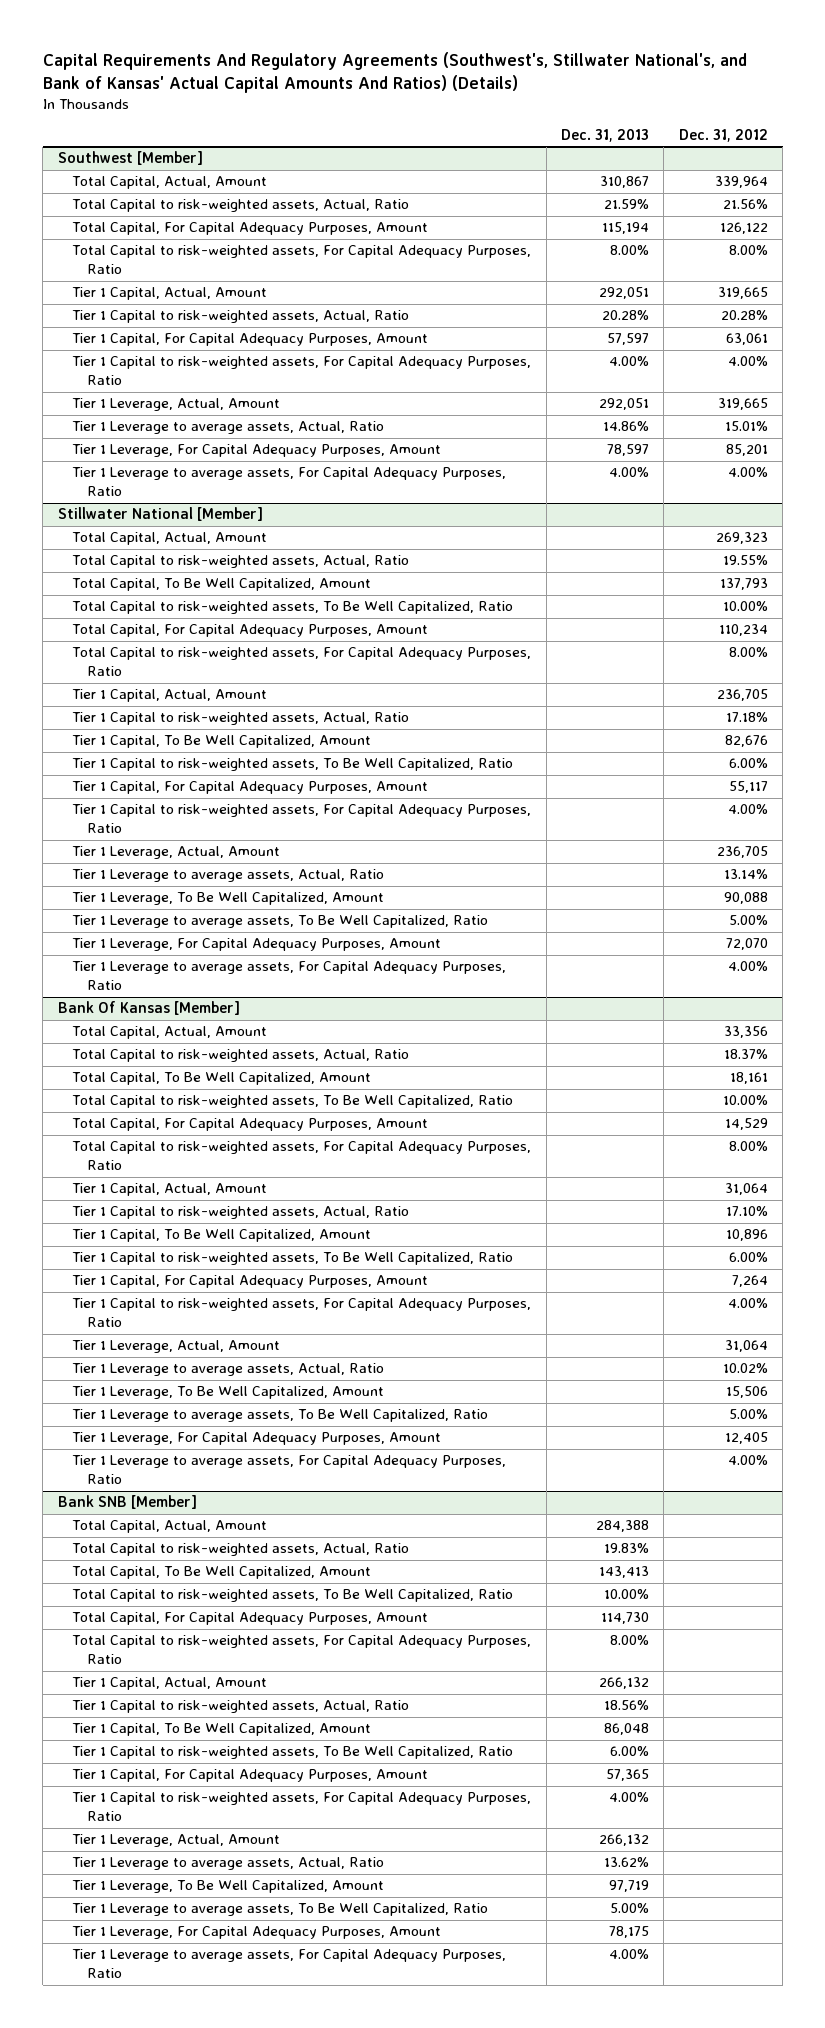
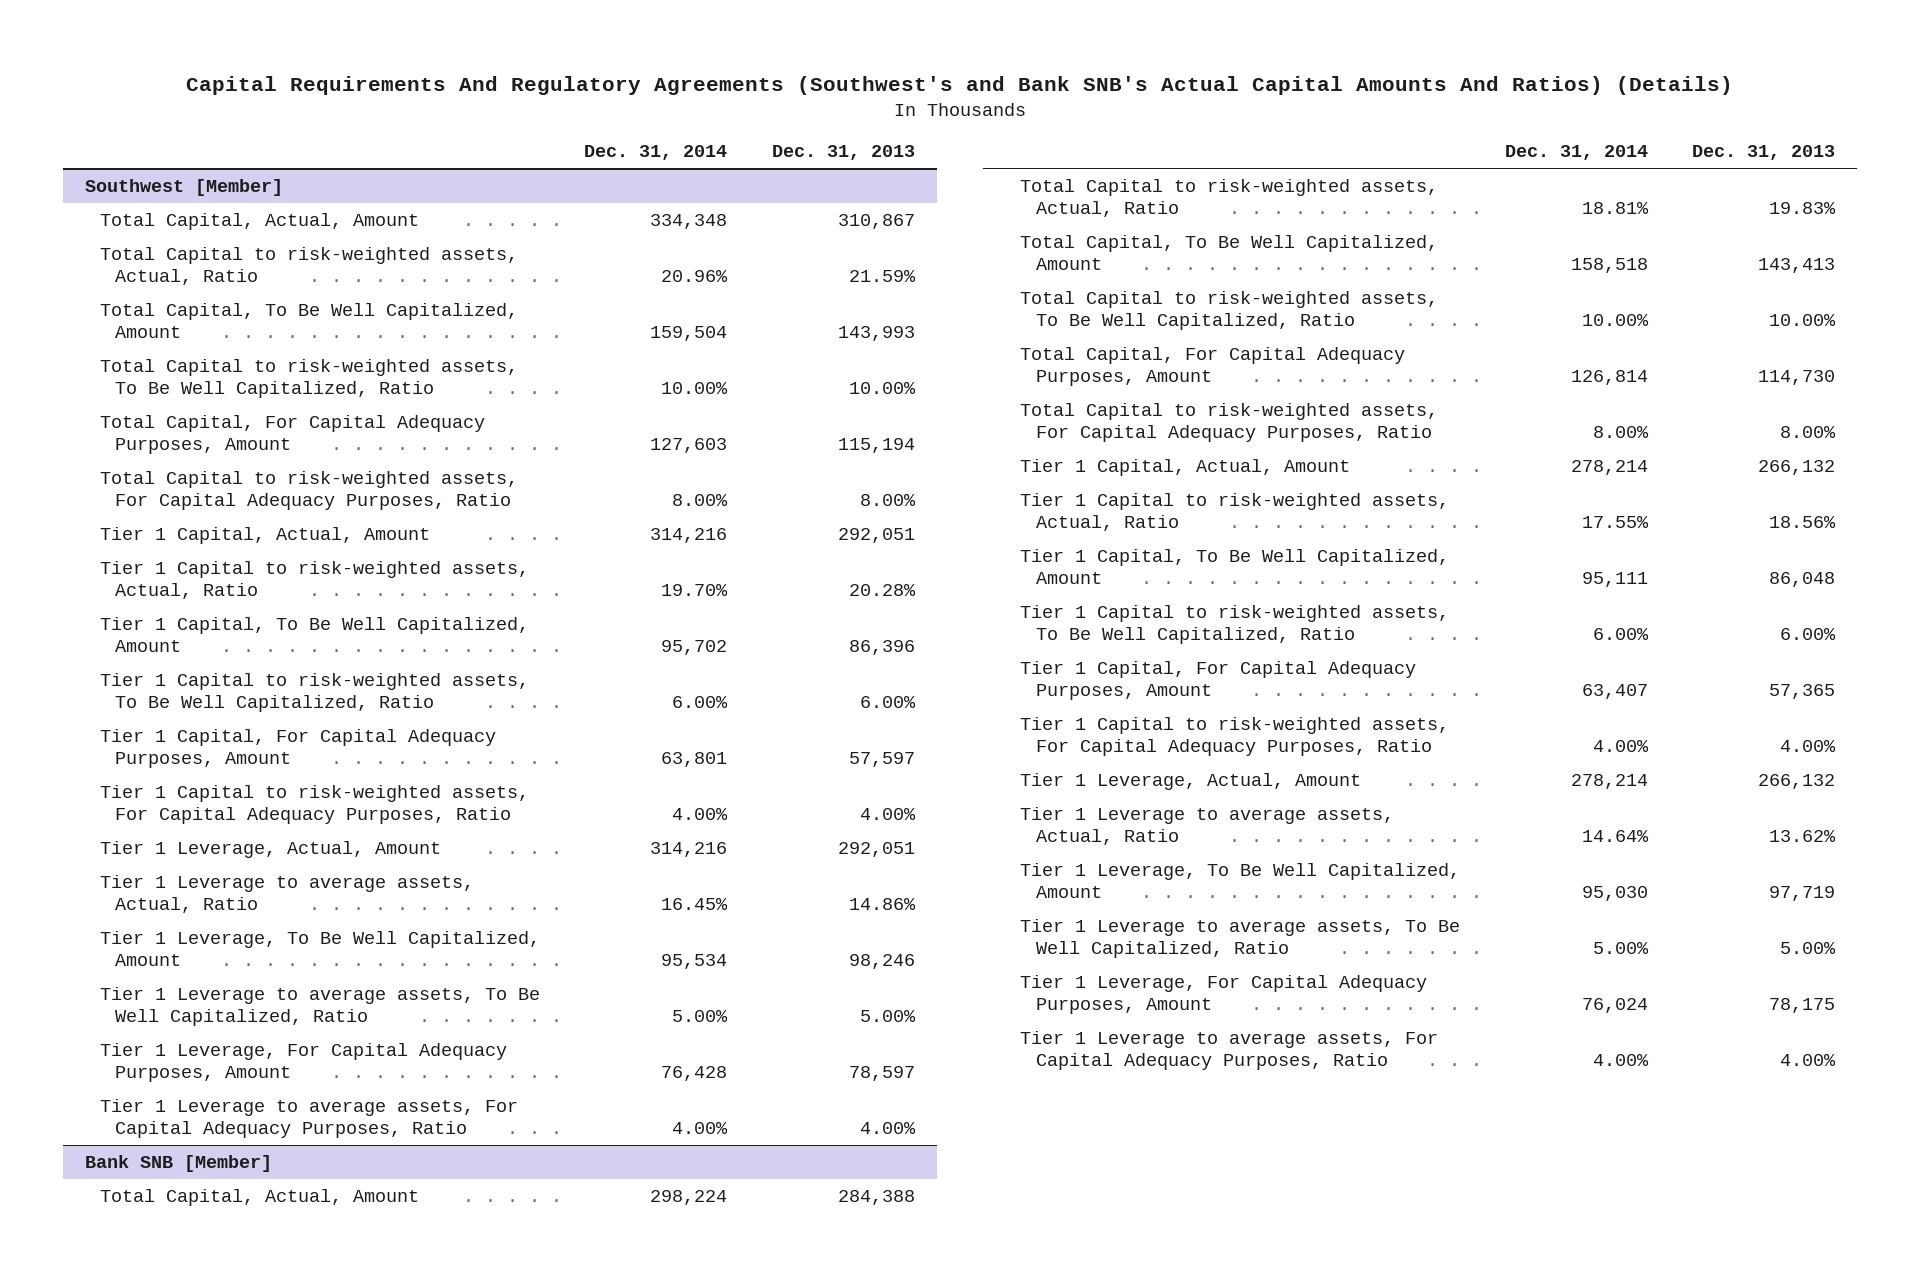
[42,51,747,93] Capital Requirements And Regulatory Agreements (Southwest's, Stillwater National's, and Bank of Kansas' Actual Capital Amounts And Ratios) (Details) -> [185,76,1733,96] Capital Requirements And Regulatory Agreements (Southwest's and Bank SNB's Actual Capital Amounts And Ratios) (Details)
[678,128,768,142] Dec. 31, 2012 -> none
none -> [584,145,728,161] Dec. 31, 2014
none -> [100,303,519,339] Total Capital, To Be Well Capitalized, Amount
none -> [100,359,519,399] Total Capital to risk-weighted assets, To Be Well Capitalized, Ratio
none -> [100,617,530,653] Tier 1 Capital, To Be Well Capitalized, Amount
none -> [100,673,530,713] Tier 1 Capital to risk-weighted assets, To Be Well Capitalized, Ratio
none -> [100,931,541,967] Tier 1 Leverage, To Be Well Capitalized, Amount
none -> [100,987,541,1027] Tier 1 Leverage to average assets, To Be Well Capitalized, Ratio
[57,507,263,522] Stillwater National [Member] -> none
[72,532,268,546] Total Capital, Actual, Amount -> none
[72,555,410,569] Total Capital to risk-weighted assets, Actual, Ratio -> none
[72,578,372,592] Total Capital, To Be Well Capitalized, Amount -> none
[72,601,514,615] Total Capital to risk-weighted assets, To Be Well Capitalized, Ratio -> none
[72,624,429,638] Total Capital, For Capital Adequacy Purposes, Amount -> none
[72,647,532,677] Total Capital to risk-weighted assets, For Capital Adequacy Purposes, Ratio -> none
[72,689,268,703] Tier 1 Capital, Actual, Amount -> none
[72,712,410,726] Tier 1 Capital to risk-weighted assets, Actual, Ratio -> none
[72,735,372,749] Tier 1 Capital, To Be Well Capitalized, Amount -> none
[72,758,514,772] Tier 1 Capital to risk-weighted assets, To Be Well Capitalized, Ratio -> none
[72,781,429,795] Tier 1 Capital, For Capital Adequacy Purposes, Amount -> none
[72,804,532,834] Tier 1 Capital to risk-weighted assets, For Capital Adequacy Purposes, Ratio -> none
[72,846,281,860] Tier 1 Leverage, Actual, Amount -> none
[72,869,385,883] Tier 1 Leverage to average assets, Actual, Ratio -> none
[72,892,385,906] Tier 1 Leverage, To Be Well Capitalized, Amount -> none
[72,915,489,929] Tier 1 Leverage to average assets, To Be Well Capitalized, Ratio -> none
[72,938,442,952] Tier 1 Leverage, For Capital Adequacy Purposes, Amount -> none
[72,961,507,991] Tier 1 Leverage to average assets, For Capital Adequacy Purposes, Ratio -> none
[57,1001,240,1016] Bank Of Kansas [Member] -> none
[72,1026,268,1040] Total Capital, Actual, Amount -> none
[72,1049,410,1063] Total Capital to risk-weighted assets, Actual, Ratio -> none
[72,1072,372,1086] Total Capital, To Be Well Capitalized, Amount -> none
[72,1095,514,1109] Total Capital to risk-weighted assets, To Be Well Capitalized, Ratio -> none
[72,1118,429,1132] Total Capital, For Capital Adequacy Purposes, Amount -> none
[72,1141,532,1171] Total Capital to risk-weighted assets, For Capital Adequacy Purposes, Ratio -> none
[72,1183,268,1197] Tier 1 Capital, Actual, Amount -> none
[72,1206,410,1220] Tier 1 Capital to risk-weighted assets, Actual, Ratio -> none
[72,1229,372,1243] Tier 1 Capital, To Be Well Capitalized, Amount -> none
[72,1252,514,1266] Tier 1 Capital to risk-weighted assets, To Be Well Capitalized, Ratio -> none
[72,1275,429,1289] Tier 1 Capital, For Capital Adequacy Purposes, Amount -> none
[72,1298,532,1328] Tier 1 Capital to risk-weighted assets, For Capital Adequacy Purposes, Ratio -> none
[72,1340,281,1354] Tier 1 Leverage, Actual, Amount -> none
[72,1363,385,1377] Tier 1 Leverage to average assets, Actual, Ratio -> none
[72,1386,385,1400] Tier 1 Leverage, To Be Well Capitalized, Amount -> none
[72,1409,489,1423] Tier 1 Leverage to average assets, To Be Well Capitalized, Ratio -> none
[72,1432,442,1446] Tier 1 Leverage, For Capital Adequacy Purposes, Amount -> none
[72,1455,507,1485] Tier 1 Leverage to average assets, For Capital Adequacy Purposes, Ratio -> none

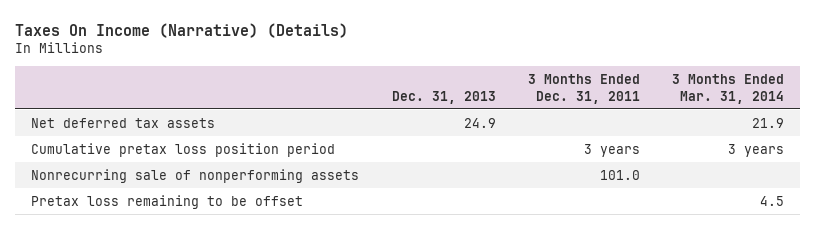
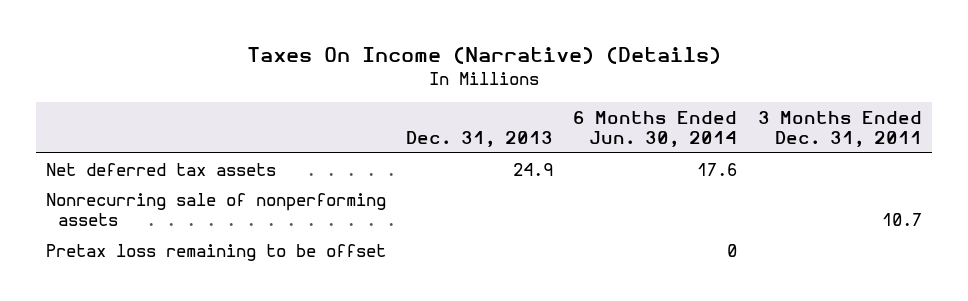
[671,74,784,104] 3 Months Ended Mar. 31, 2014 -> none
none -> [573,110,738,148] 6 Months Ended Jun. 30, 2014
[31,142,336,157] Cumulative pretax loss position period -> none
[599,169,640,180] 101.0 -> [881,212,922,226] 10.7

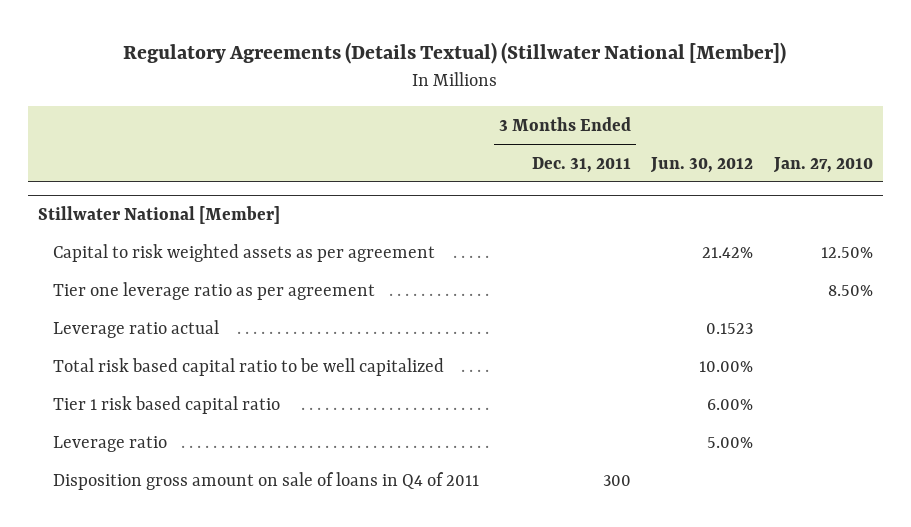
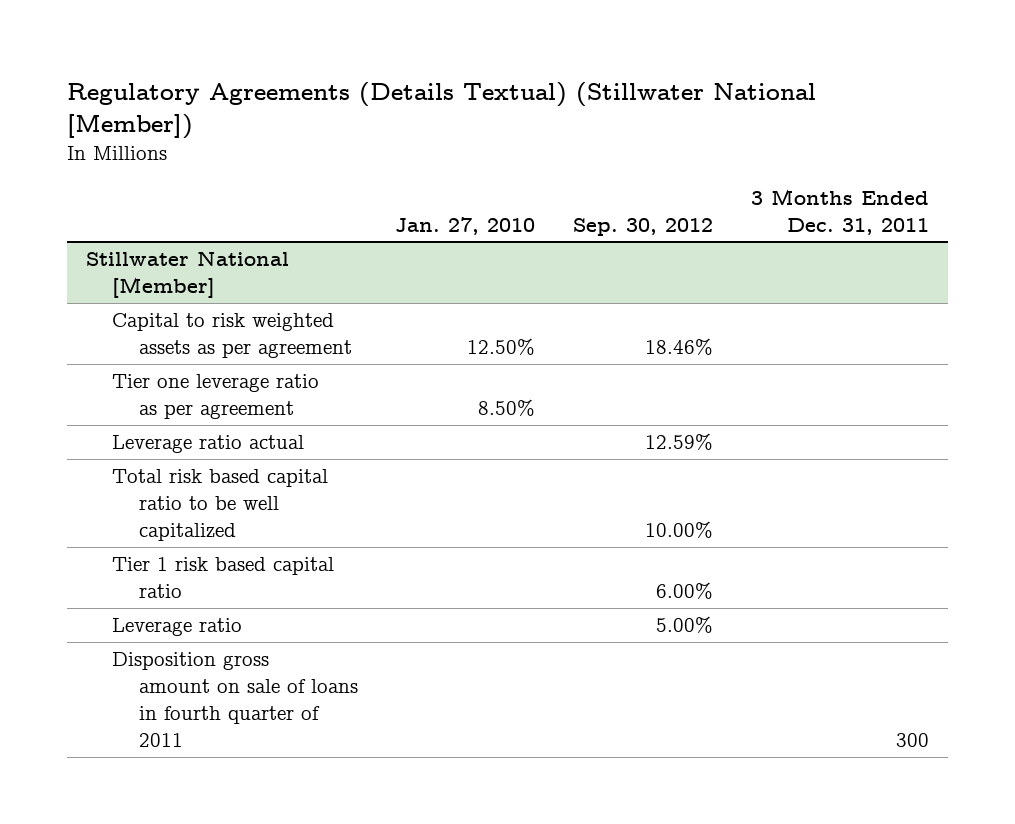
[650,156,754,173] Jun. 30, 2012 -> none
none -> [573,217,714,236] Sep. 30, 2012
[52,471,479,490] Disposition gross amount on sale of loans in Q4 of 2011 -> [112,651,358,748] Disposition gross amount on sale of loans in fourth quarter of 2011

